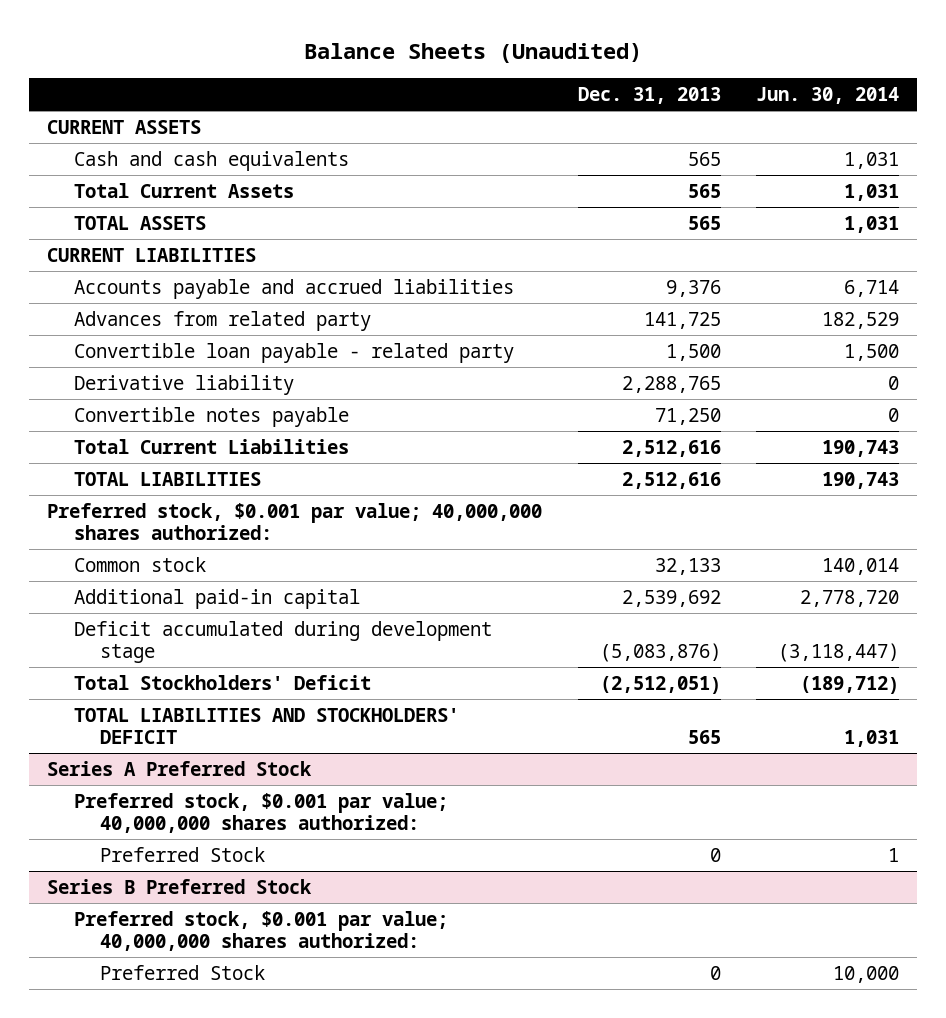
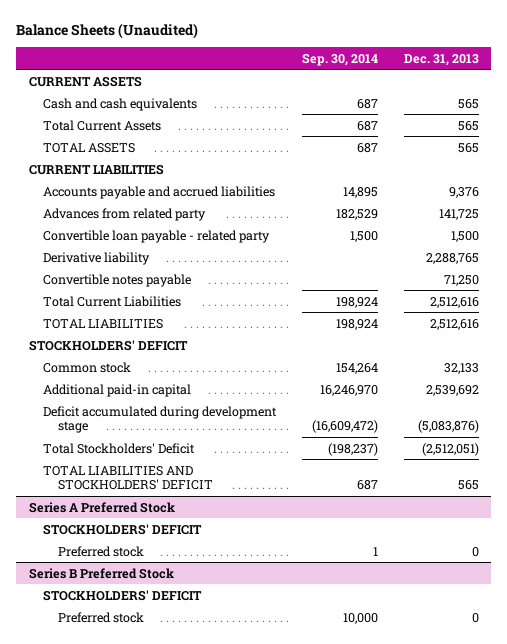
[756,87,900,105] Jun. 30, 2014 -> none
none -> [301,52,378,66] Sep. 30, 2014
[47,502,543,541] Preferred stock, $0.001 par value; 40,000,000 shares authorized: -> none
none -> [28,339,188,351] STOCKHOLDERS' DEFICIT
[73,792,448,834] Preferred stock, $0.001 par value; 40,000,000 shares authorized: -> none
none -> [43,523,203,535] STOCKHOLDERS' DEFICIT
[100,846,266,862] Preferred Stock -> [57,545,144,557] Preferred stock
[73,910,448,952] Preferred stock, $0.001 par value; 40,000,000 shares authorized: -> none
none -> [43,589,203,601] STOCKHOLDERS' DEFICIT
[100,964,266,980] Preferred Stock -> [57,611,144,623] Preferred stock

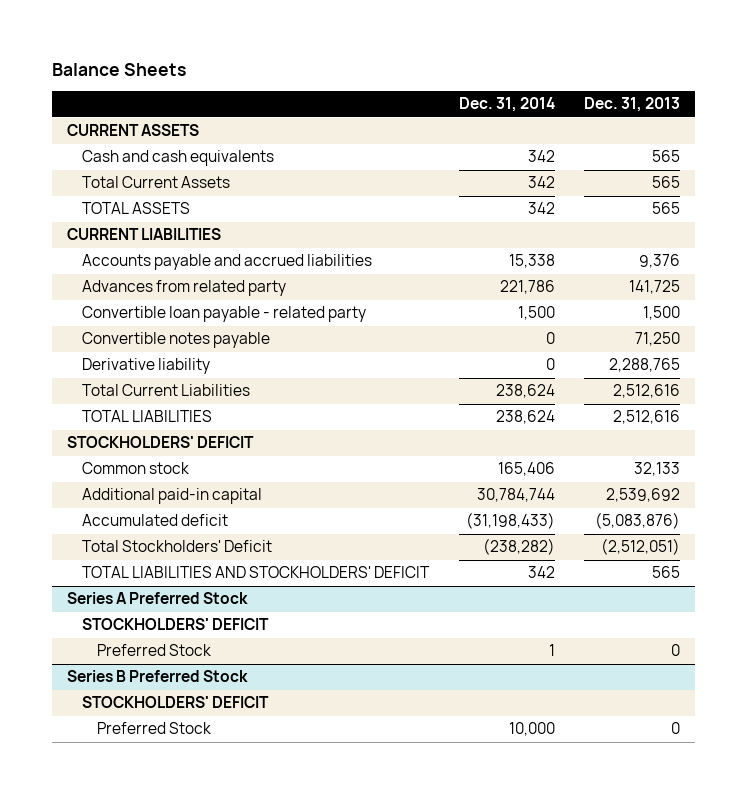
[15,22,198,39] Balance Sheets (Unaudited) -> [52,62,187,76] Balance Sheets
[301,52,378,66] Sep. 30, 2014 -> none
none -> [458,97,555,113] Dec. 31, 2014
[43,251,151,265] Derivative liability -> [81,358,210,375] Derivative liability
[43,405,278,434] Deficit accumulated during development stage -> [81,514,228,527] Accumulated deficit
[57,545,144,557] Preferred stock -> [96,644,211,657] Preferred Stock
[57,611,144,623] Preferred stock -> [96,722,211,735] Preferred Stock

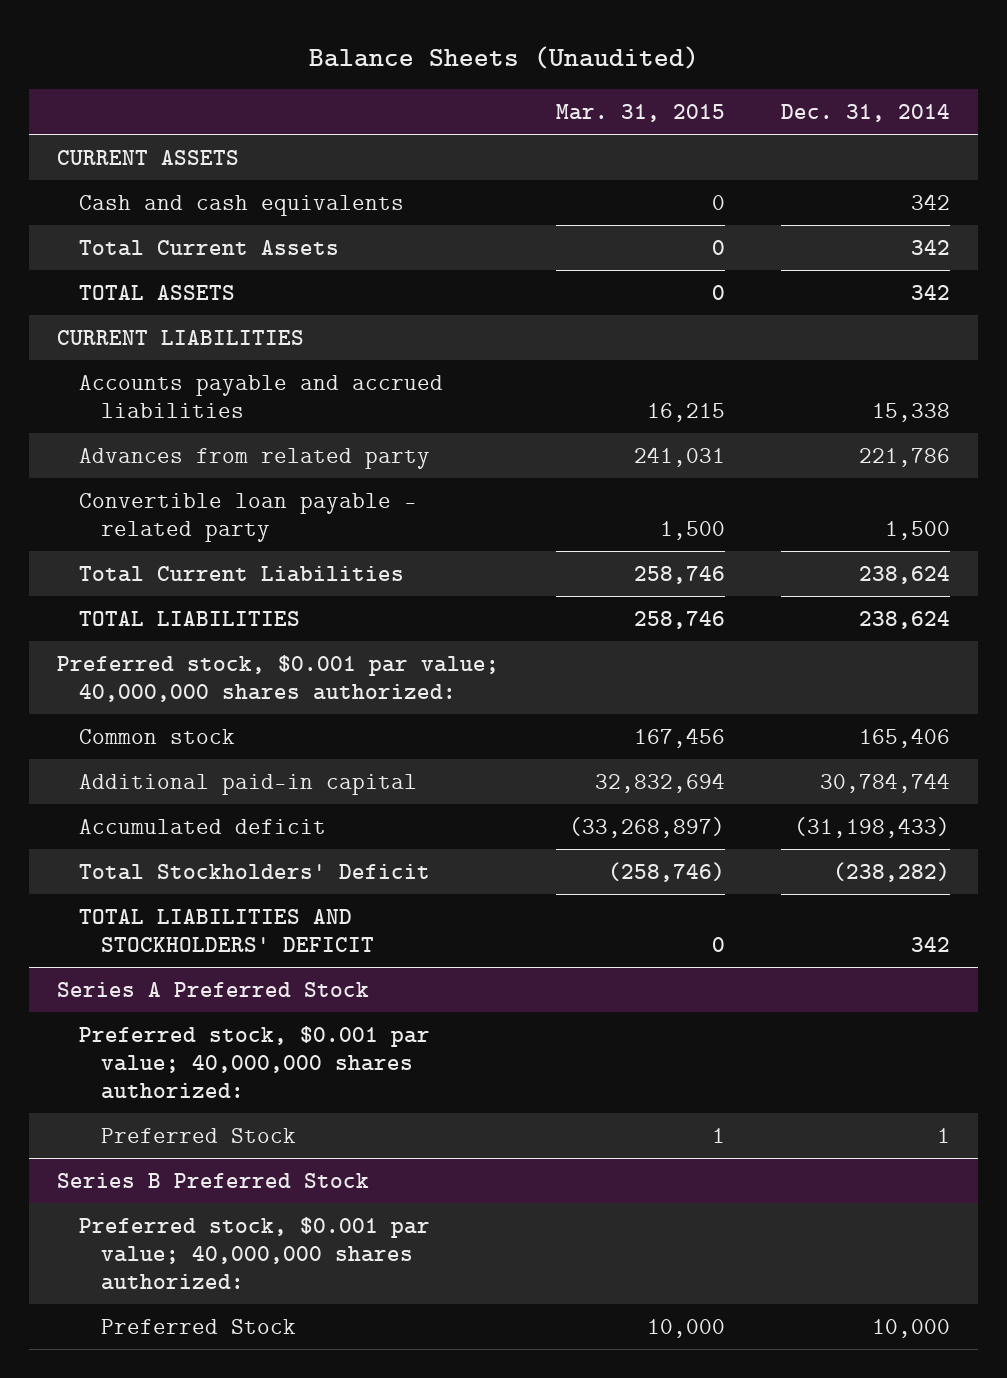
[52,62,187,76] Balance Sheets -> [308,45,699,69] Balance Sheets (Unaudited)
[584,97,681,113] Dec. 31, 2013 -> none
none -> [555,103,725,122] Mar. 31, 2015
[81,332,270,349] Convertible notes payable -> none
[81,358,210,375] Derivative liability -> none
[66,436,254,449] STOCKHOLDERS' DEFICIT -> none
none -> [57,654,500,702] Preferred stock, $0.001 par value; 40,000,000 shares authorized:
[81,618,269,631] STOCKHOLDERS' DEFICIT -> none
none -> [79,1025,431,1099] Preferred stock, $0.001 par value; 40,000,000 shares authorized:
[81,696,269,709] STOCKHOLDERS' DEFICIT -> none
none -> [79,1216,431,1290] Preferred stock, $0.001 par value; 40,000,000 shares authorized:

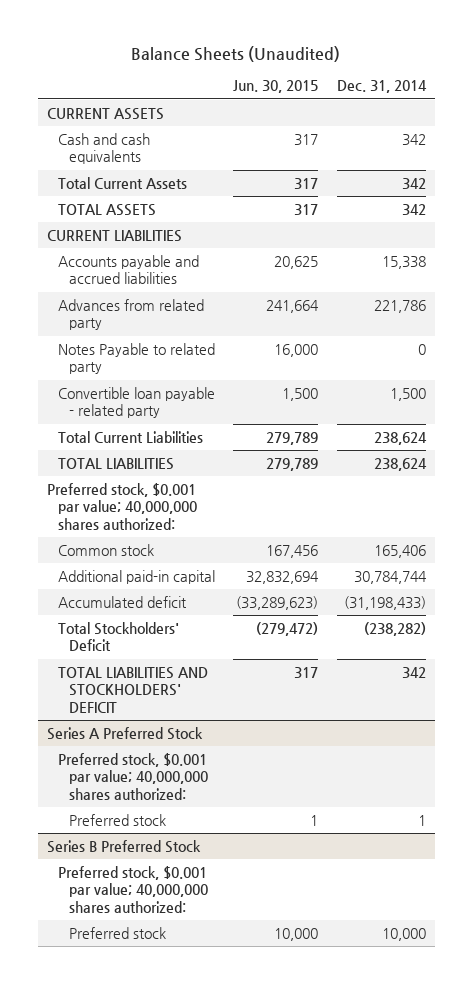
[555,103,725,122] Mar. 31, 2015 -> none
none -> [233,80,319,94] Jun. 30, 2015
none -> [58,342,216,375] Notes Payable to related party
[101,1127,297,1143] Preferred Stock -> [68,813,166,826] Preferred stock
[101,1318,297,1334] Preferred Stock -> [68,926,166,939] Preferred stock

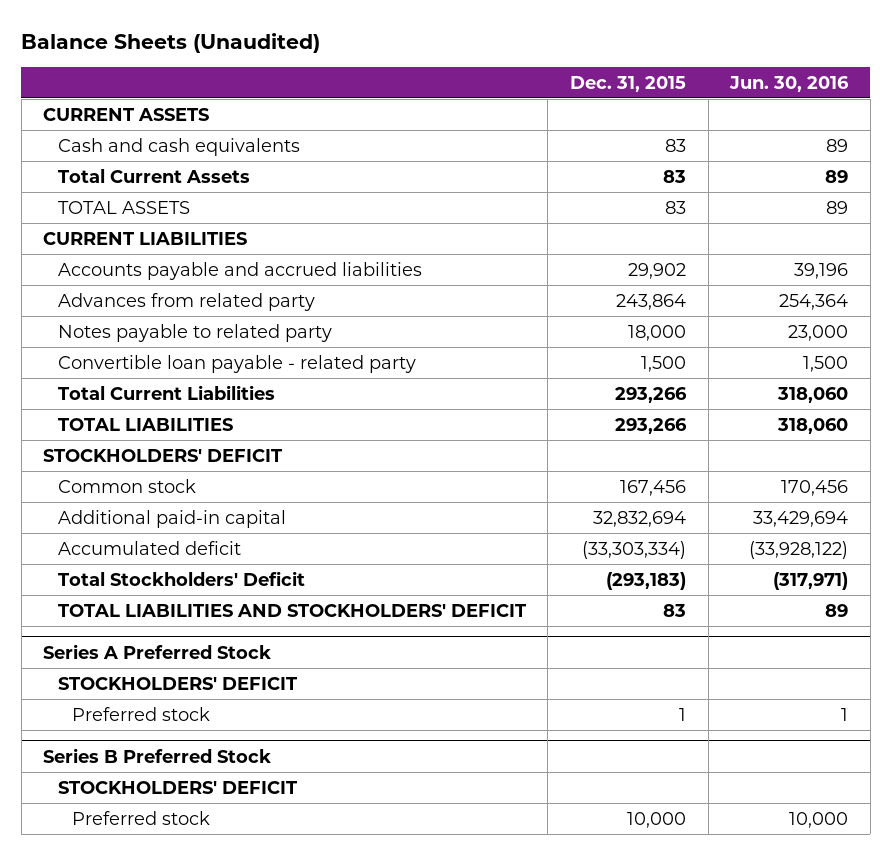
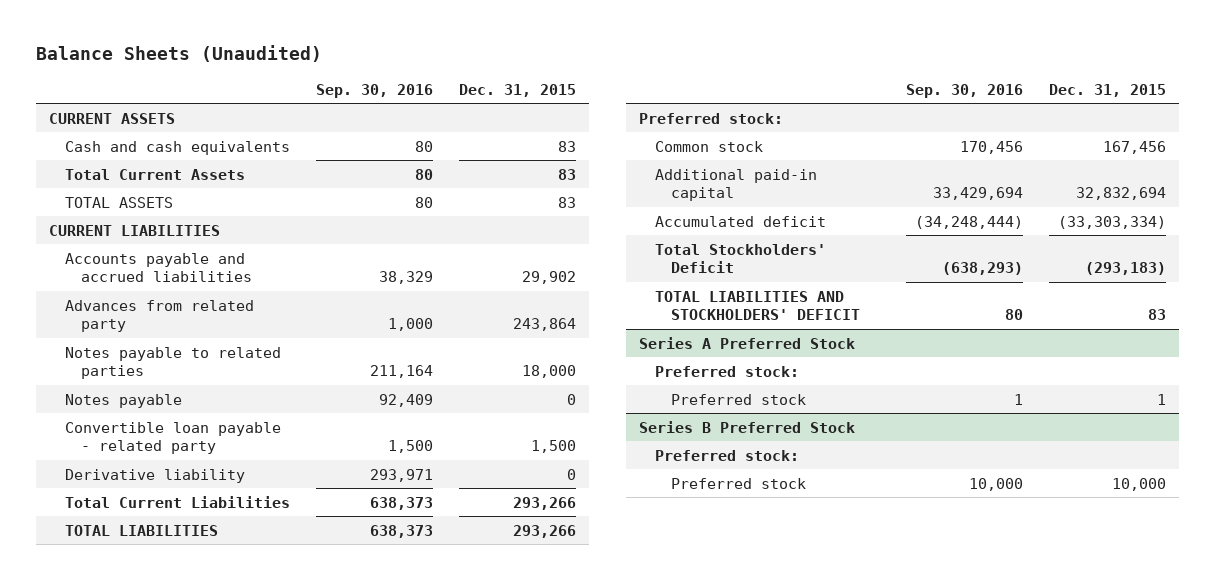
[729,75,850,92] Jun. 30, 2016 -> none
none -> [316,83,434,98] Sep. 30, 2016
[57,323,332,342] Notes payable to related party -> [65,346,282,380] Notes payable to related parties
none -> [65,393,183,408] Notes payable
none -> [65,468,246,483] Derivative liability
[43,448,284,462] STOCKHOLDERS' DEFICIT -> none
none -> [639,112,784,124] Preferred stock:
[57,676,298,690] STOCKHOLDERS' DEFICIT -> none
none -> [655,365,800,377] Preferred stock:
[57,780,298,794] STOCKHOLDERS' DEFICIT -> none
none -> [655,449,800,461] Preferred stock:

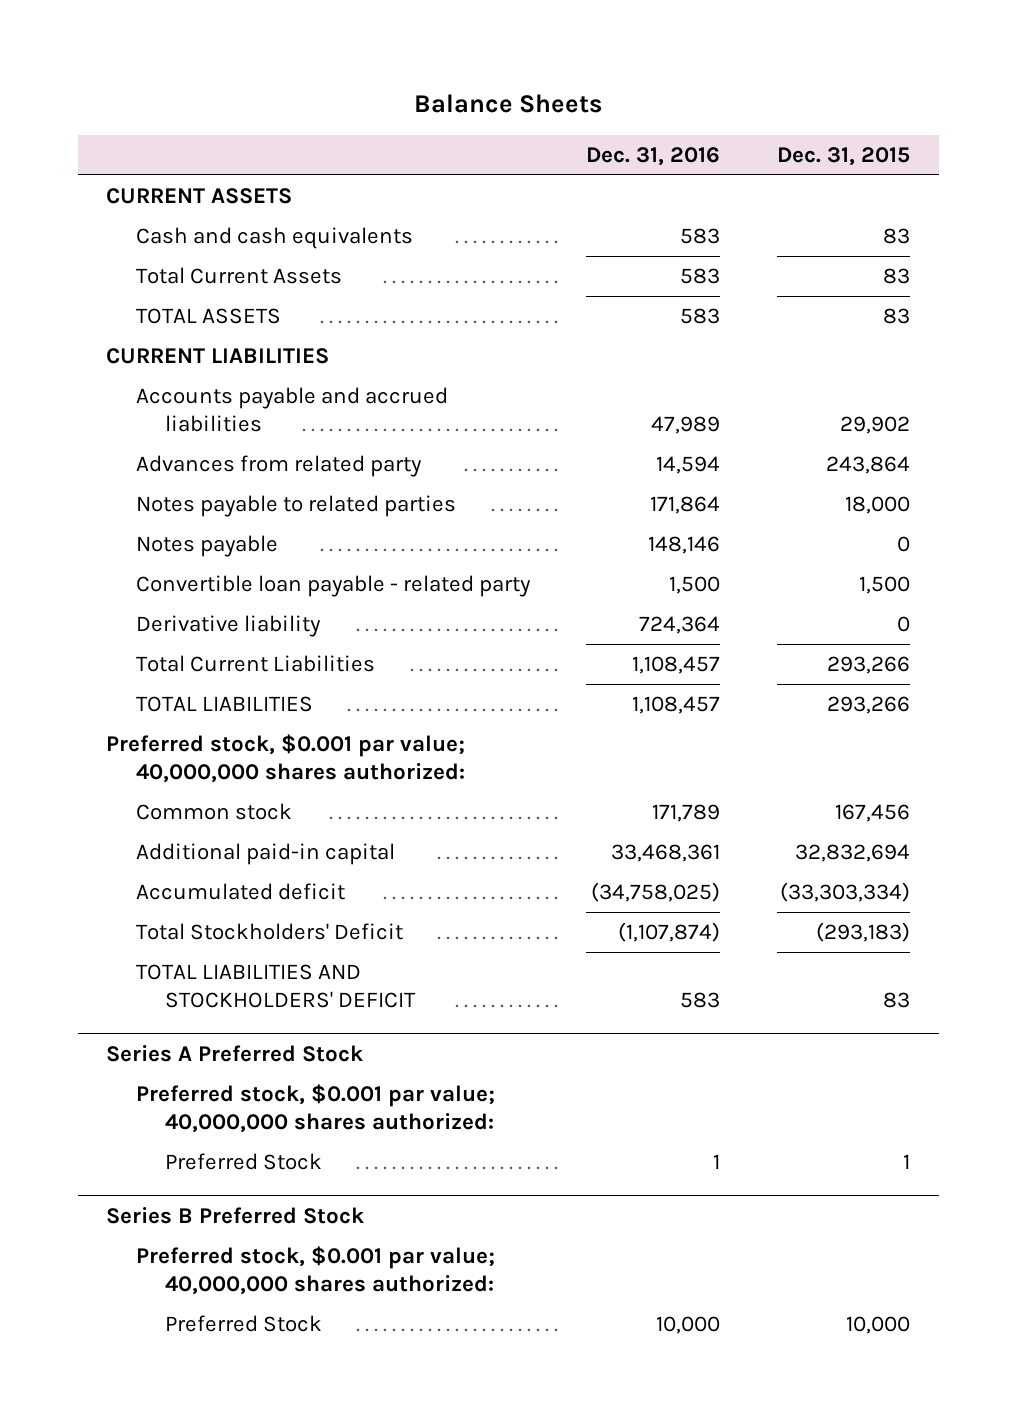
[36,44,323,62] Balance Sheets (Unaudited) -> [414,94,603,114] Balance Sheets
[316,83,434,98] Sep. 30, 2016 -> none
none -> [586,146,721,166] Dec. 31, 2016
[639,112,784,124] Preferred stock: -> none
none -> [106,733,466,783] Preferred stock, $0.001 par value; 40,000,000 shares authorized:
[655,365,800,377] Preferred stock: -> none
none -> [135,1083,495,1133] Preferred stock, $0.001 par value; 40,000,000 shares authorized:
[671,393,807,405] Preferred stock -> [164,1152,322,1170] Preferred Stock
[655,449,800,461] Preferred stock: -> none
none -> [135,1245,495,1295] Preferred stock, $0.001 par value; 40,000,000 shares authorized:
[671,477,807,489] Preferred stock -> [164,1314,322,1332] Preferred Stock

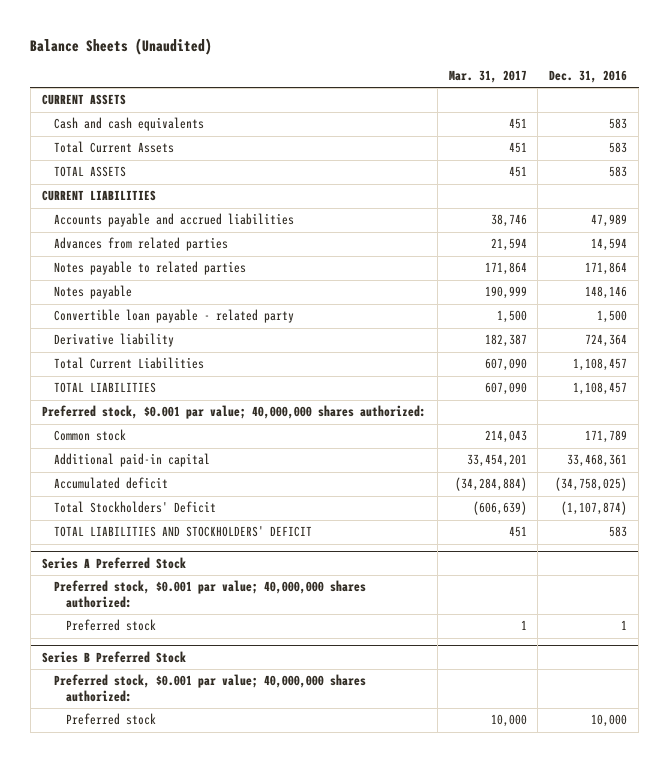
[414,94,603,114] Balance Sheets -> [30,37,213,55] Balance Sheets (Unaudited)
[777,146,911,166] Dec. 31, 2015 -> none
none -> [448,70,527,84] Mar. 31, 2017
[135,454,422,477] Advances from related party -> [53,237,228,252] Advances from related parties
[164,1152,322,1170] Preferred Stock -> [66,619,157,632] Preferred stock
[164,1314,322,1332] Preferred Stock -> [66,713,157,726] Preferred stock

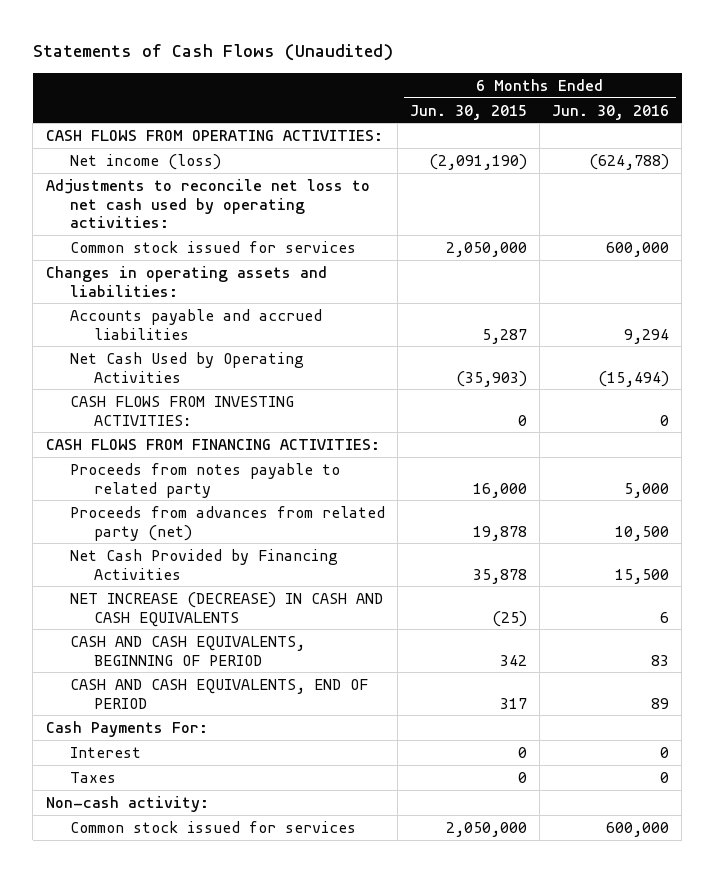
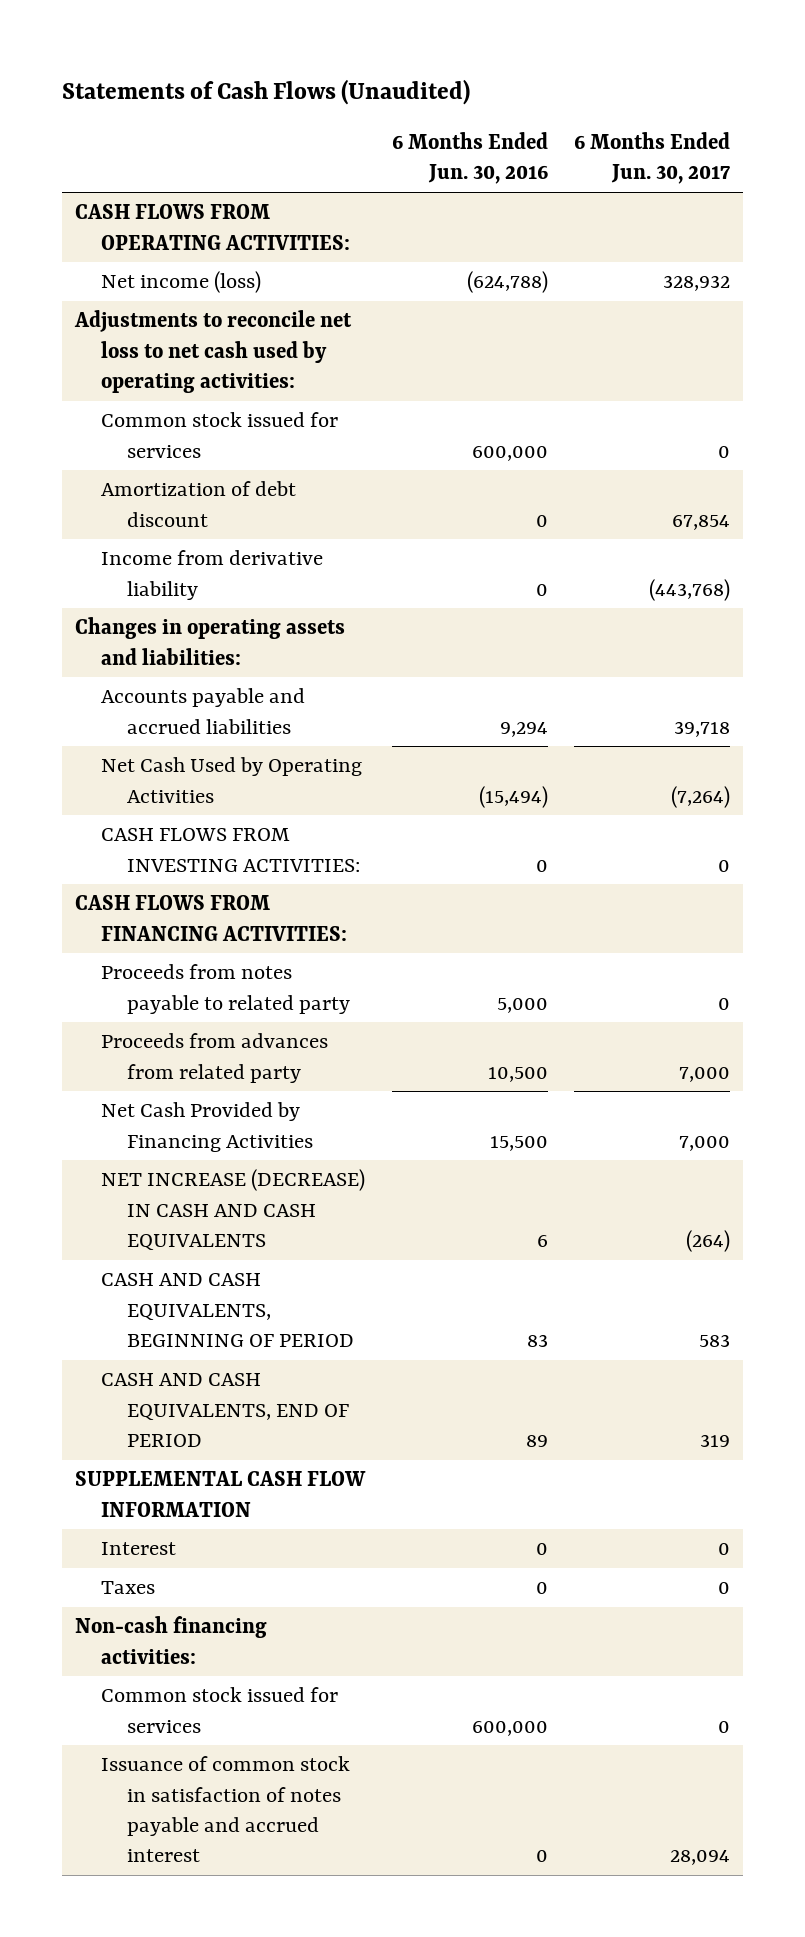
[409,104,527,120] Jun. 30, 2015 -> none
none -> [573,131,730,185] 6 Months Ended Jun. 30, 2017
none -> [101,481,297,527] Amortization of debt discount
none -> [101,550,324,600] Income from derivative liability
[69,505,385,541] Proceeds from advances from related party (net) -> [101,1033,329,1083] Proceeds from advances from related party
[45,720,208,737] Cash Payments For: -> none
none -> [75,1471,367,1517] SUPPLEMENTAL CASH FLOW INFORMATION
[45,795,209,812] Non-cash activity: -> none
none -> [75,1616,268,1664] Non-cash financing activities:
none -> [101,1756,351,1863] Issuance of common stock in satisfaction of notes payable and accrued interest

